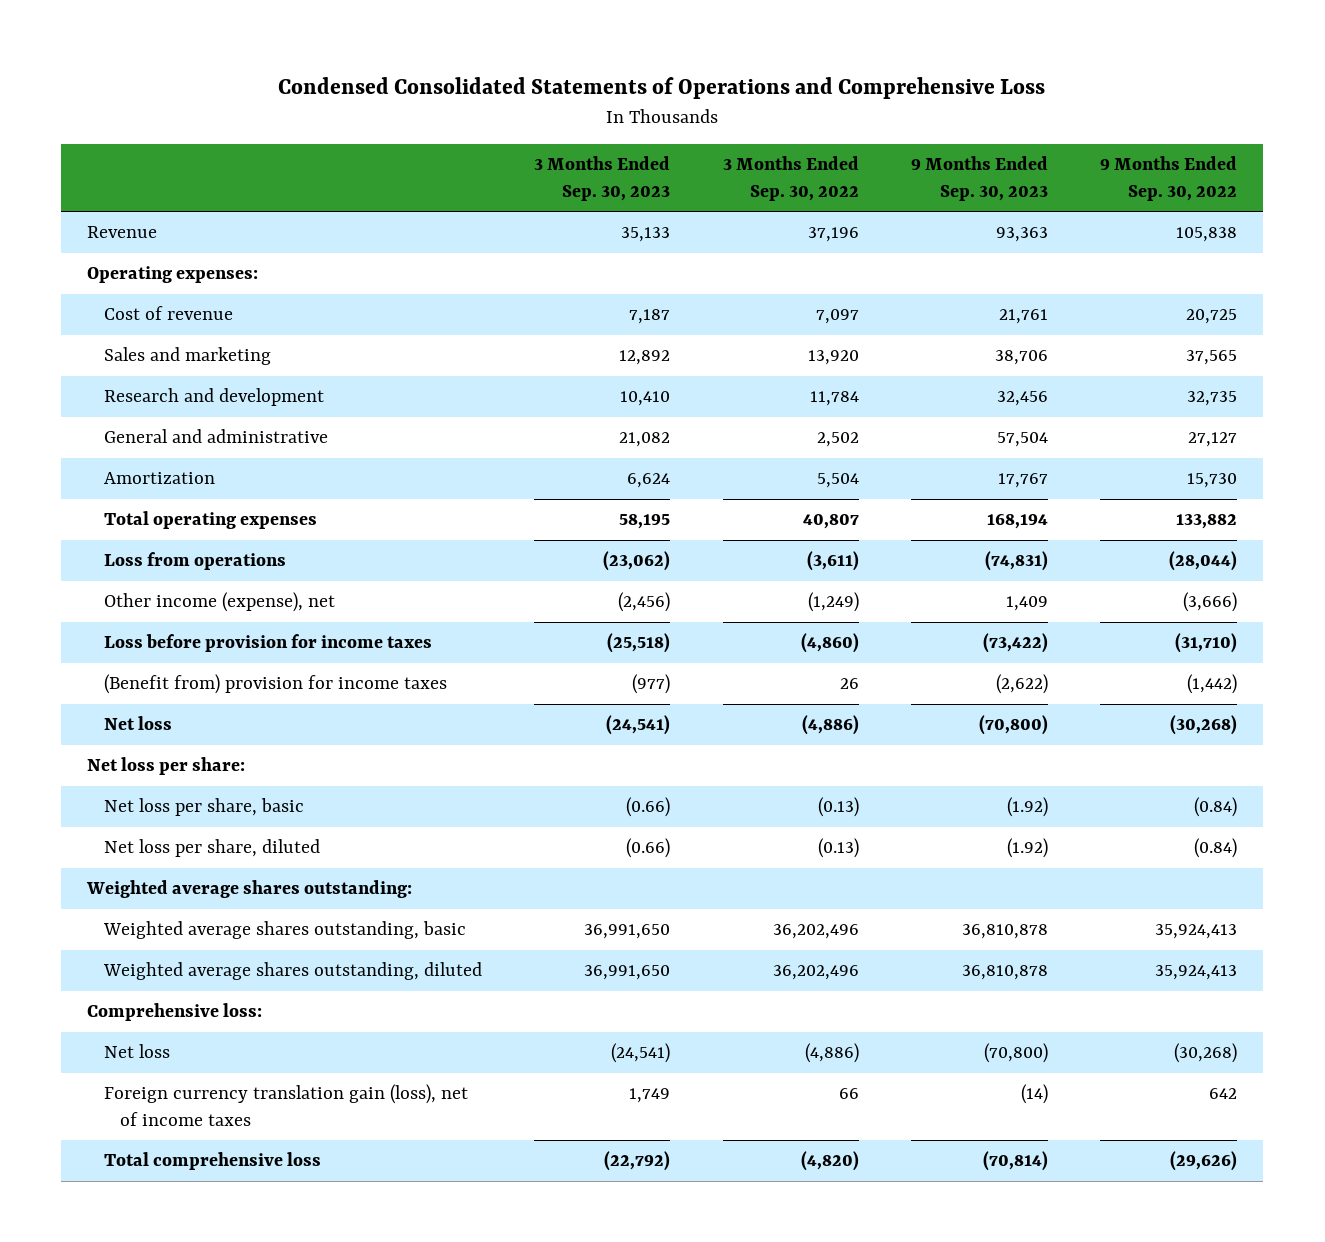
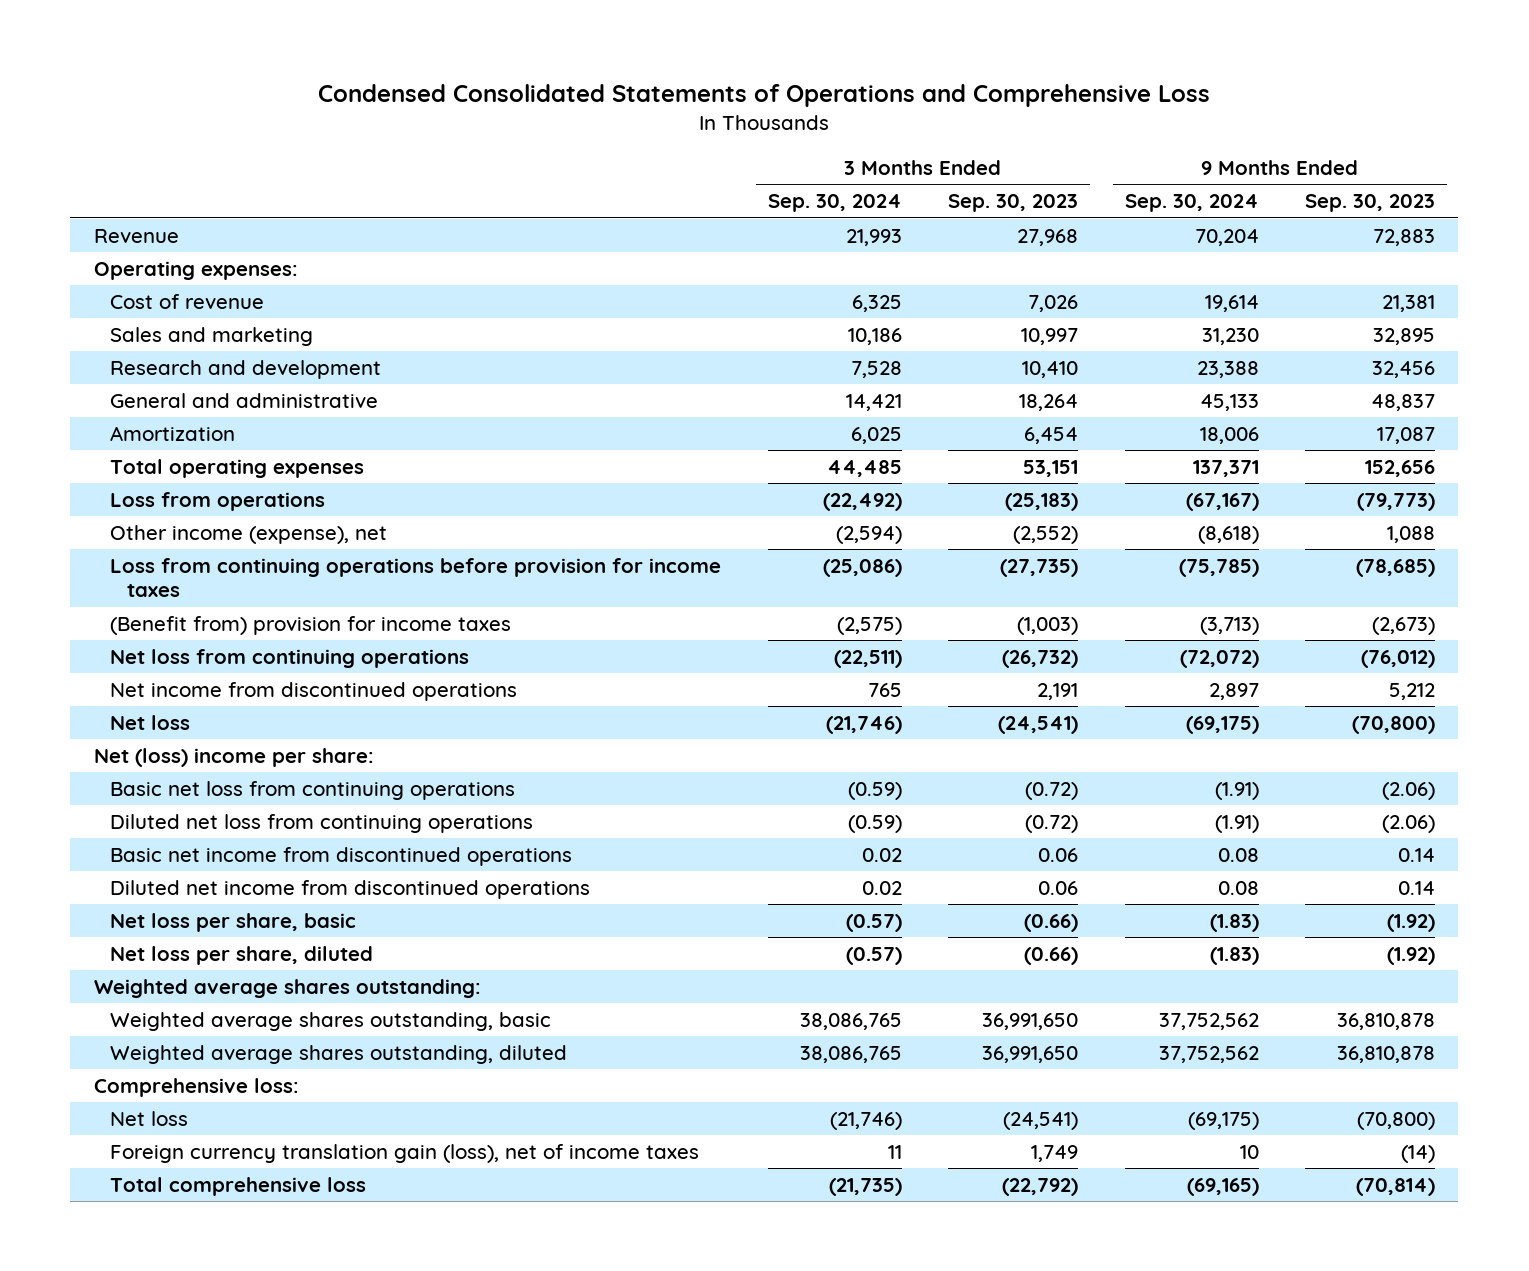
[722,156,859,201] 3 Months Ended Sep. 30, 2022 -> none
[1100,156,1238,201] 9 Months Ended Sep. 30, 2022 -> none
none -> [767,194,902,213] Sep. 30, 2024
none -> [1124,194,1259,213] Sep. 30, 2024
[621,227,671,243] 35,133 -> [1017,228,1079,246] 27,968
[995,227,1048,243] 93,363 -> [1372,228,1435,246] 72,883
[629,309,671,325] 7,187 -> [1028,294,1079,312] 7,026
[998,309,1048,325] 21,761 -> [1381,294,1435,312] 21,381
[619,350,671,366] 12,892 -> [1021,327,1079,345] 10,997
[994,350,1048,366] 38,706 -> [1372,327,1435,345] 32,895
[619,432,671,448] 21,082 -> [1019,393,1079,411] 18,264
[996,432,1048,448] 57,504 -> [1370,393,1435,411] 48,837
[627,473,671,489] 6,624 -> [1024,426,1079,444] 6,454
[997,473,1048,489] 17,767 -> [1376,426,1435,444] 17,087
[619,514,671,530] 58,195 -> [1023,459,1079,477] 53,151
[986,514,1048,530] 168,194 -> [1364,459,1435,477] 152,656
[603,551,671,572] (23,062) -> [1005,492,1079,511] (25,183)
[984,551,1048,572] (74,831) -> [1356,492,1435,511] (79,773)
[618,592,671,613] (2,456) -> [1013,525,1079,544] (2,552)
[1005,596,1048,612] 1,409 -> [1386,525,1435,543] 1,088
[103,634,432,653] Loss before provision for income taxes -> [110,557,722,598] Loss from continuing operations before provision for income taxes
[607,633,671,654] (25,518) -> [1000,558,1079,577] (27,735)
[982,633,1048,654] (73,422) -> [1355,558,1435,577] (78,685)
[632,674,671,695] (977) -> [1017,616,1079,635] (1,003)
[995,674,1048,695] (2,622) -> [1371,616,1435,635] (2,673)
none -> [110,648,470,668] Net loss from continuing operations
none -> [110,681,518,701] Net income from discontinued operations
[87,757,246,776] Net loss per share: -> [93,747,374,767] Net (loss) income per share:
none -> [110,780,516,800] Basic net loss from continuing operations
none -> [110,813,534,833] Diluted net loss from continuing operations
none -> [110,846,573,866] Basic net income from discontinued operations
none -> [110,879,591,899] Diluted net income from discontinued operations

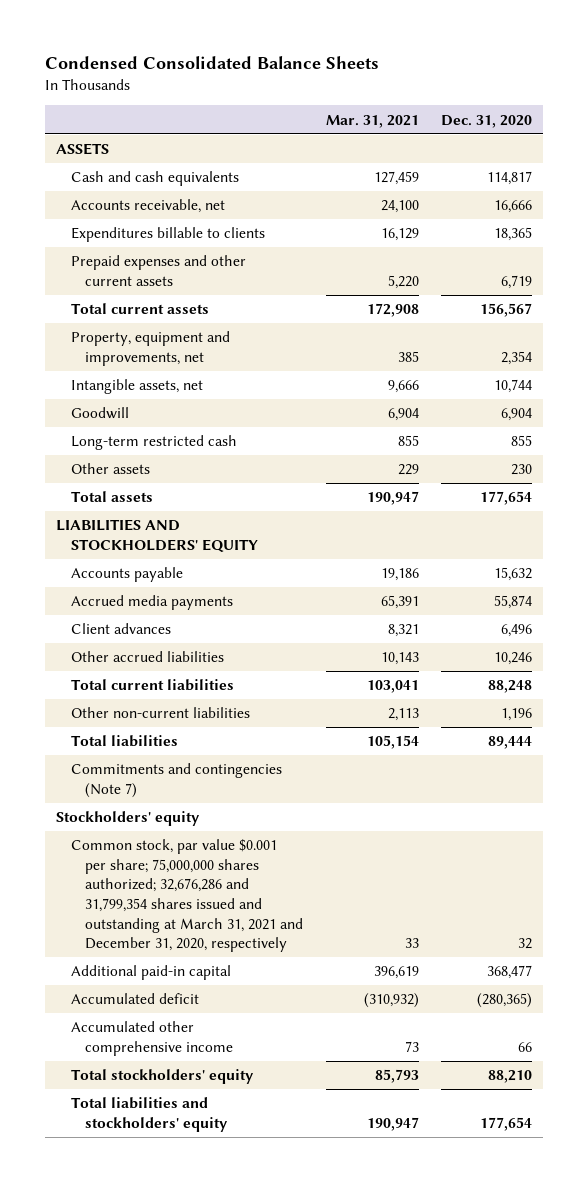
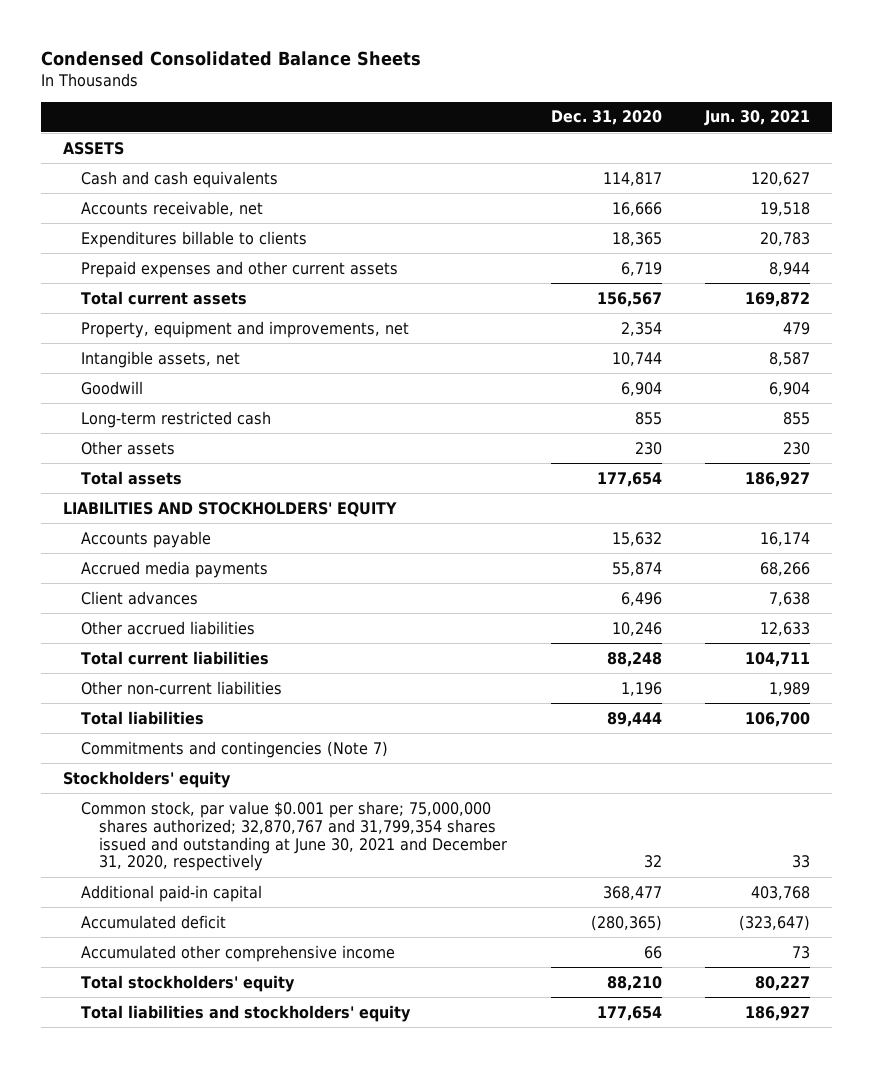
[325,114,419,128] Mar. 31, 2021 -> none
none -> [704,110,811,127] Jun. 30, 2021
[70,839,304,953] Common stock, par value $0.001 per share; 75,000,000 shares authorized; 32,676,286 and 31,799,354 shares issued and outstanding at March 31, 2021 and December 31, 2020, respectively -> [80,800,507,872] Common stock, par value $0.001 per share; 75,000,000 shares authorized; 32,870,767 and 31,799,354 shares issued and outstanding at June 30, 2021 and December 31, 2020, respectively

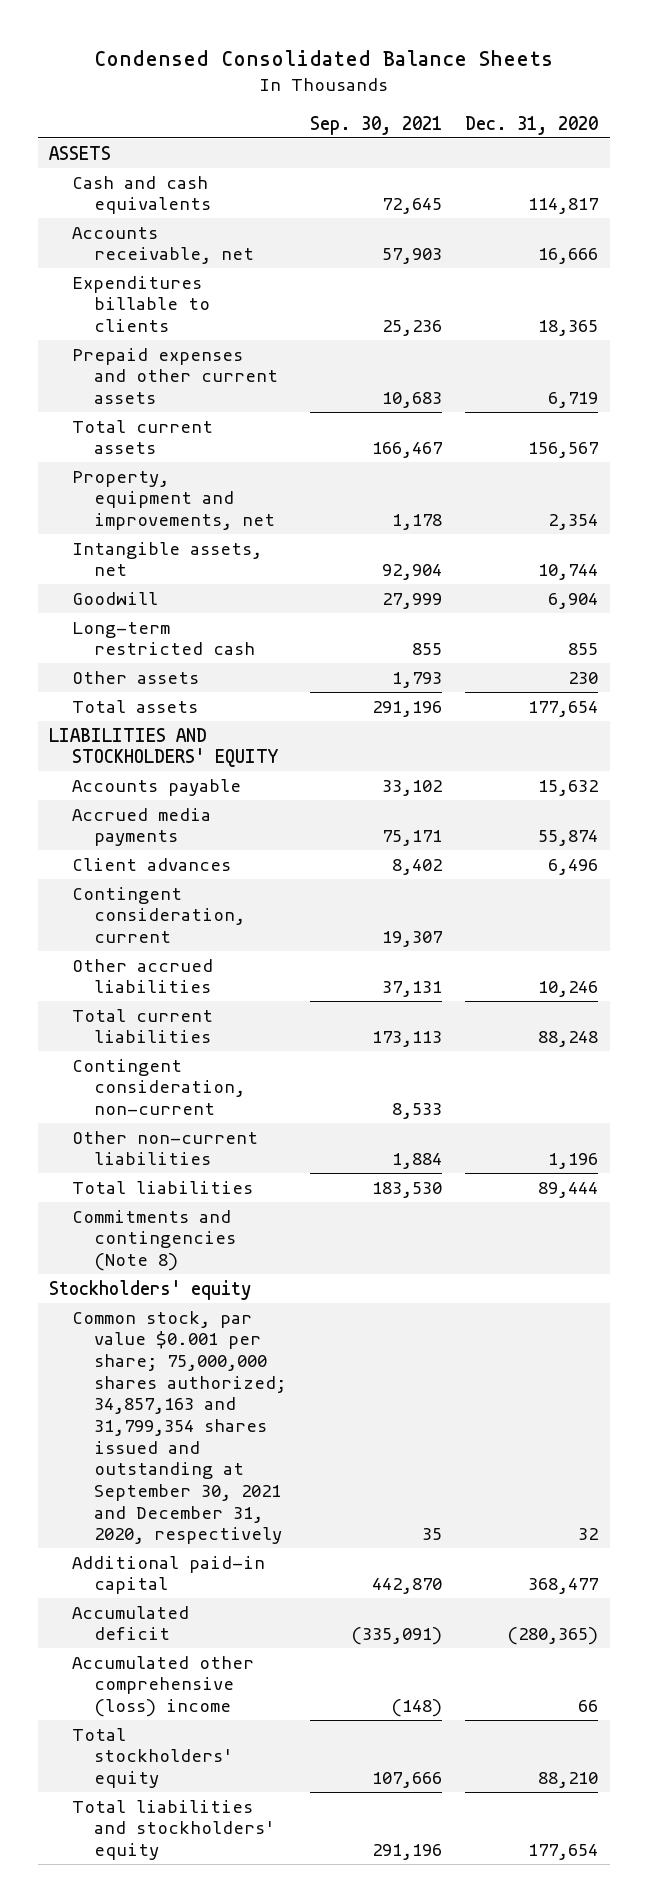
[704,110,811,127] Jun. 30, 2021 -> none
none -> [309,115,442,135] Sep. 30, 2021
none -> [71,886,245,943] Contingent consideration, current
none -> [71,1058,245,1115] Contingent consideration, non-current
[80,740,388,758] Commitments and contingencies (Note 7) -> [71,1209,236,1271] Commitments and contingencies (Note 8)
[80,800,507,872] Common stock, par value $0.001 per share; 75,000,000 shares authorized; 32,870,767 and 31,799,354 shares issued and outstanding at June 30, 2021 and December 31, 2020, respectively -> [71,1310,286,1545] Common stock, par value $0.001 per share; 75,000,000 shares authorized; 34,857,163 and 31,799,354 shares issued and outstanding at September 30, 2021 and December 31, 2020, respectively
[80,944,395,962] Accumulated other comprehensive income -> [71,1655,254,1717] Accumulated other comprehensive (loss) income

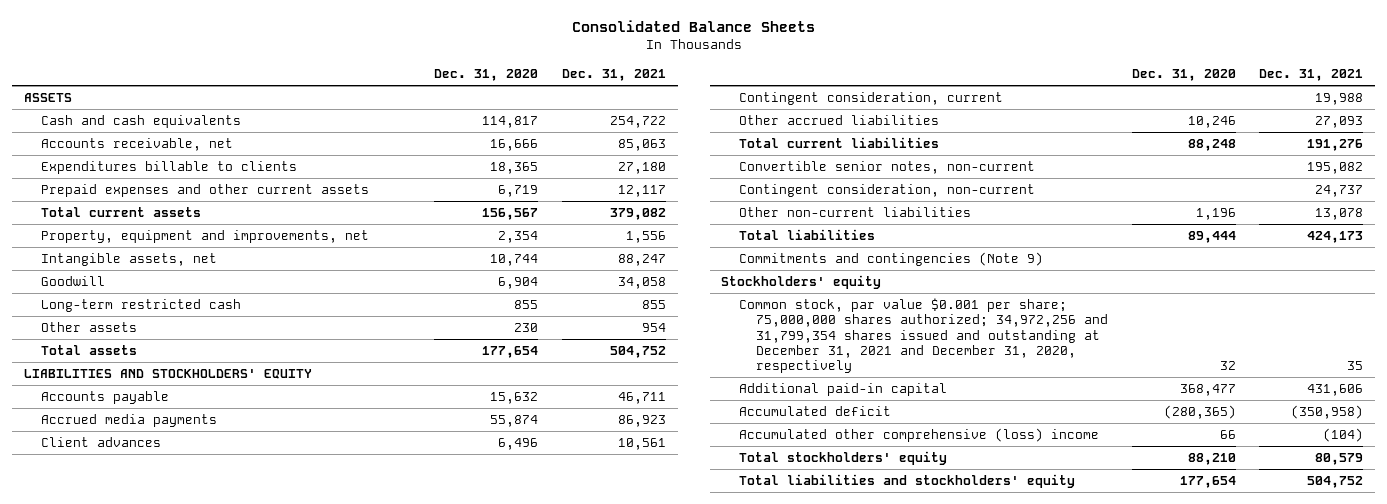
[93,49,553,66] Condensed Consolidated Balance Sheets -> [571,19,815,32] Consolidated Balance Sheets
[309,115,442,135] Sep. 30, 2021 -> none
none -> [561,68,666,81] Dec. 31, 2021
none -> [738,161,1035,175] Convertible senior notes, non-current
[71,1209,236,1271] Commitments and contingencies (Note 8) -> [738,252,1043,267] Commitments and contingencies (Note 9)
[71,1310,286,1545] Common stock, par value $0.001 per share; 75,000,000 shares authorized; 34,857,163 and 31,799,354 shares issued and outstanding at September 30, 2021 and December 31, 2020, respectively -> [738,298,1109,374] Common stock, par value $0.001 per share; 75,000,000 shares authorized; 34,972,256 and 31,799,354 shares issued and outstanding at December 31, 2021 and December 31, 2020, respectively

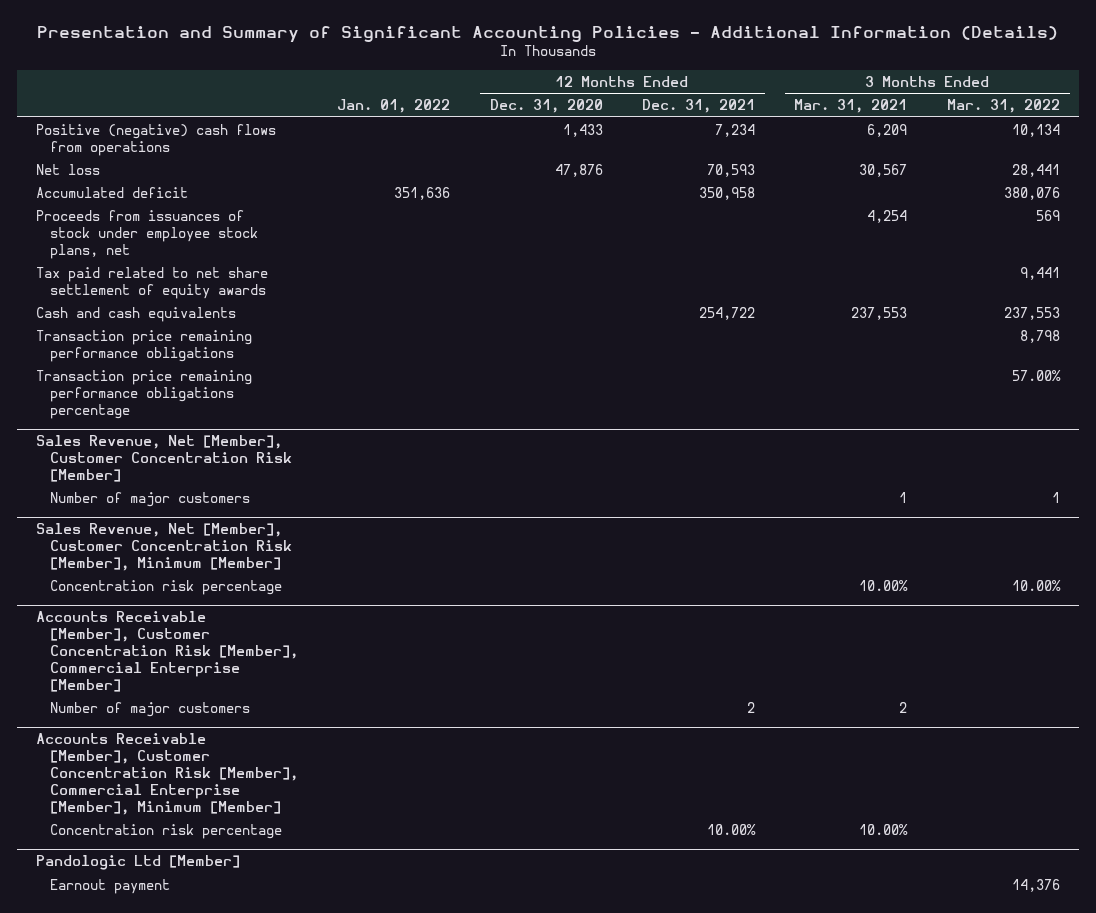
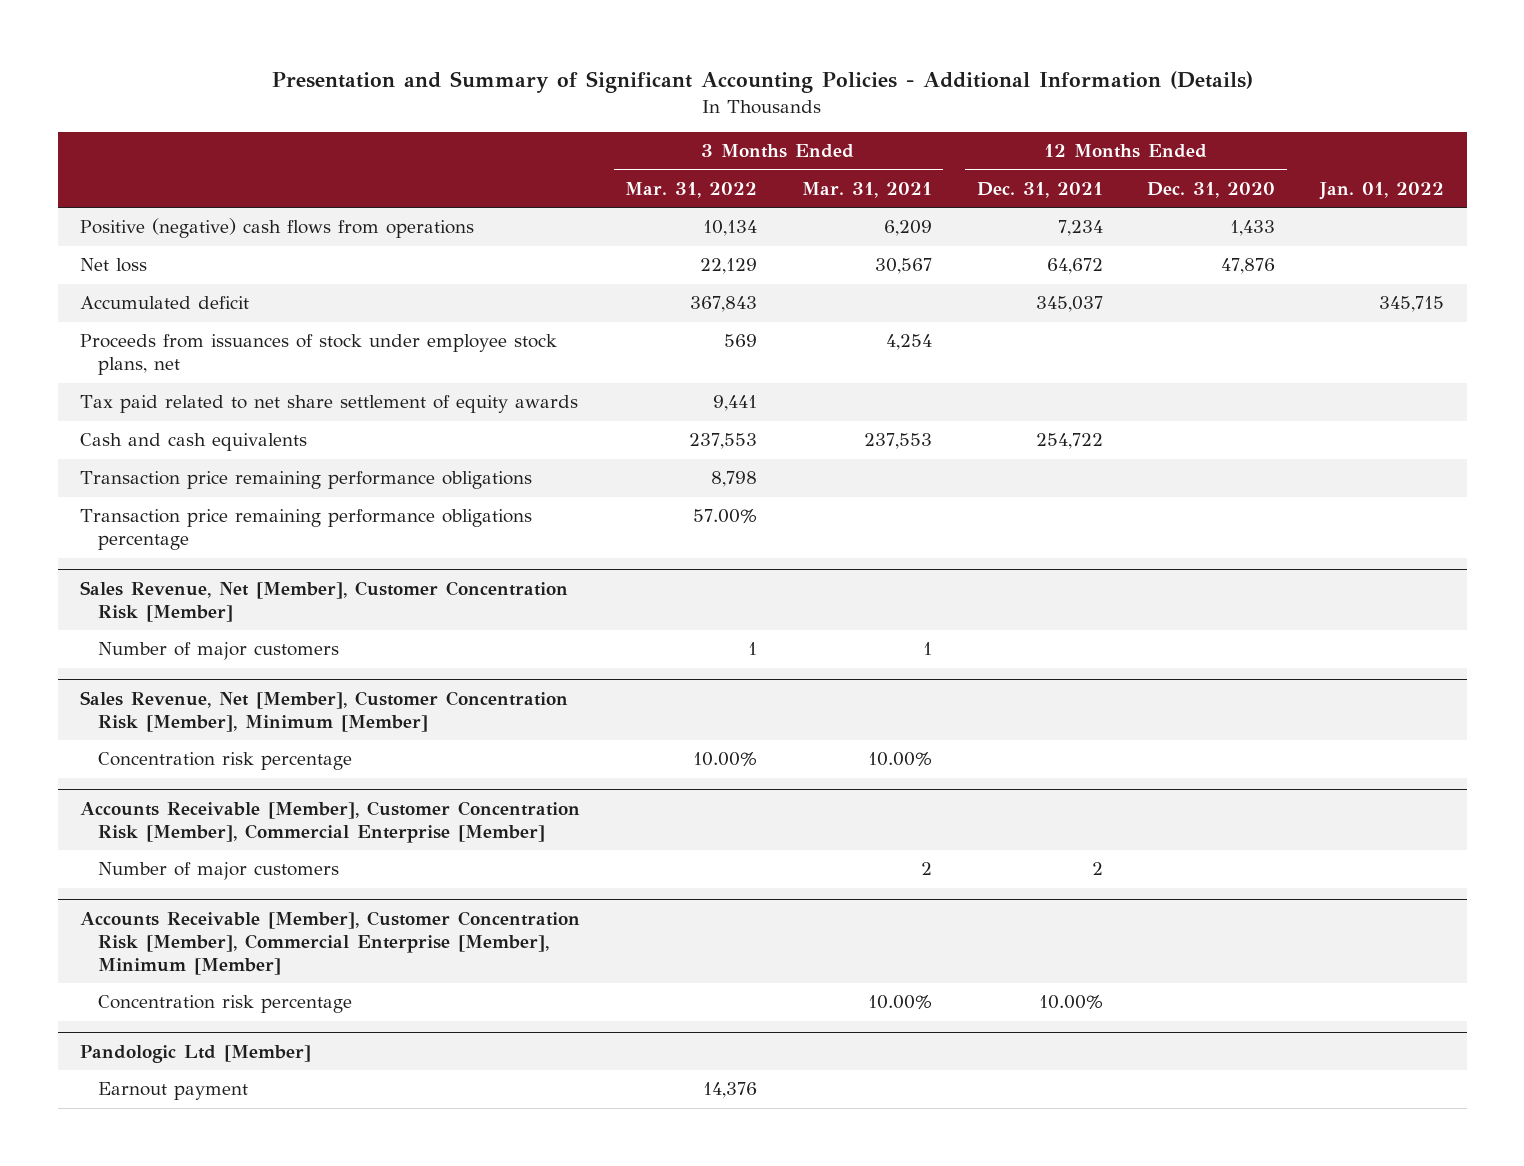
[706,163,755,177] 70,593 -> [1046,258,1103,275] 64,672
[1011,163,1060,177] 28,441 -> [700,258,758,275] 22,129
[394,186,451,200] 351,636 -> [1379,296,1445,313] 345,715
[698,186,755,200] 350,958 -> [1035,296,1103,313] 345,037
[1003,186,1060,200] 380,076 -> [690,296,758,313] 367,843

